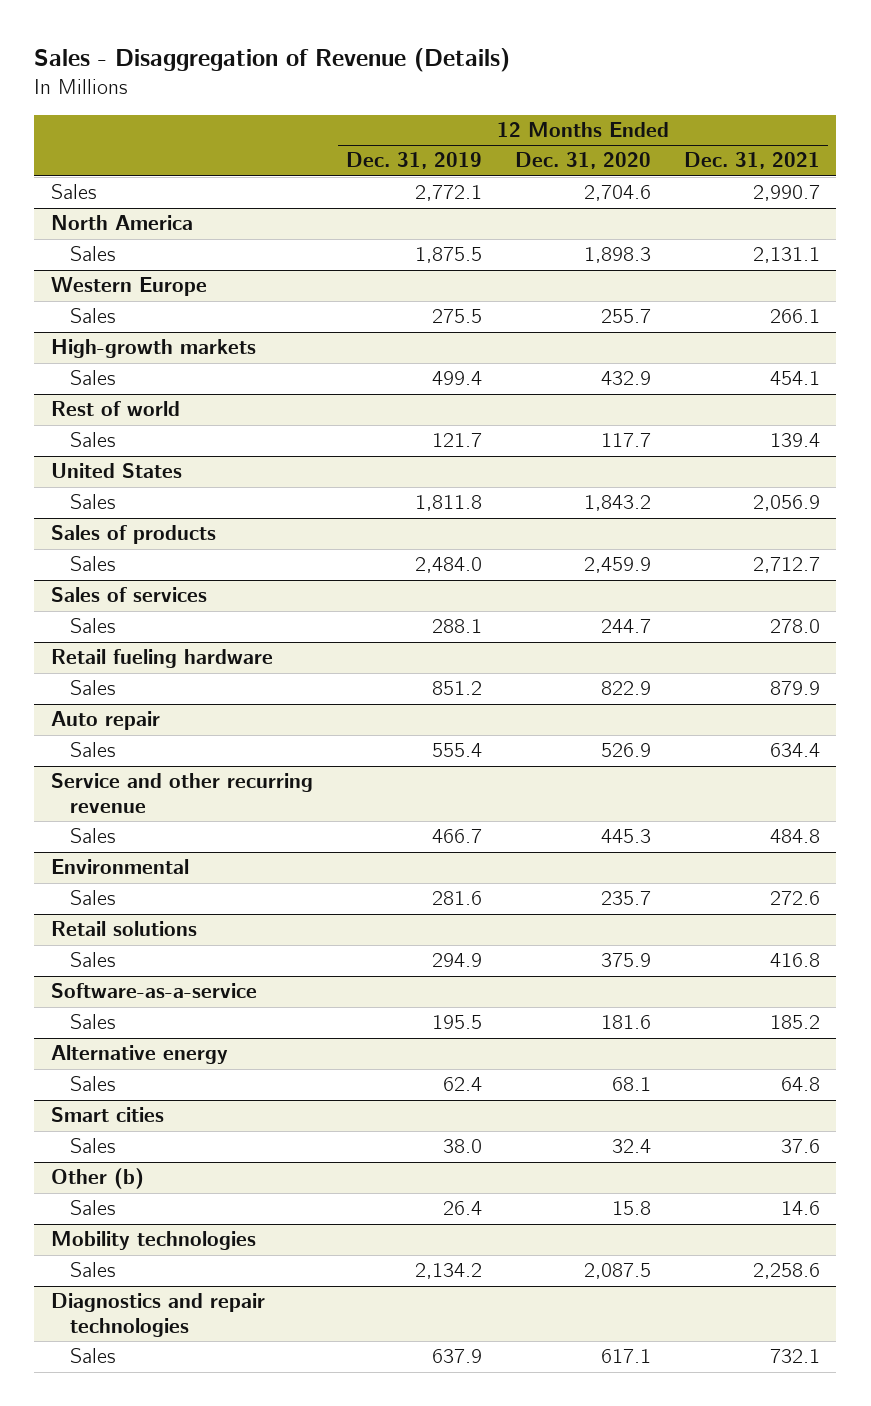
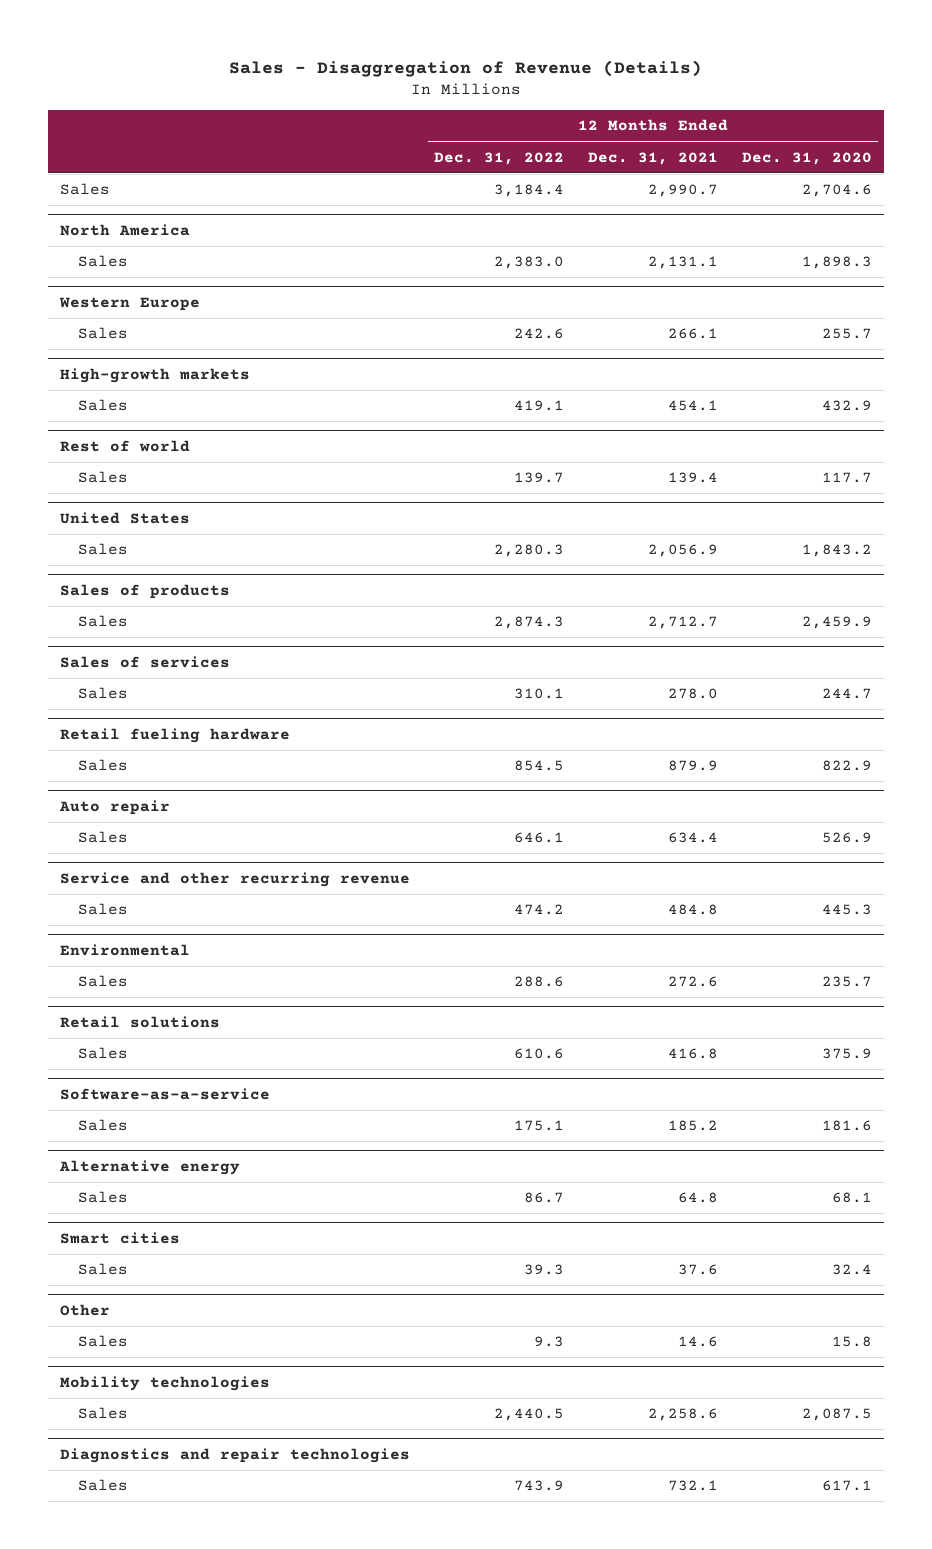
[345,152,482,170] Dec. 31, 2019 -> none
none -> [434,151,565,165] Dec. 31, 2022
[50,1168,144,1190] Other (b) -> [60,1303,111,1316] Other

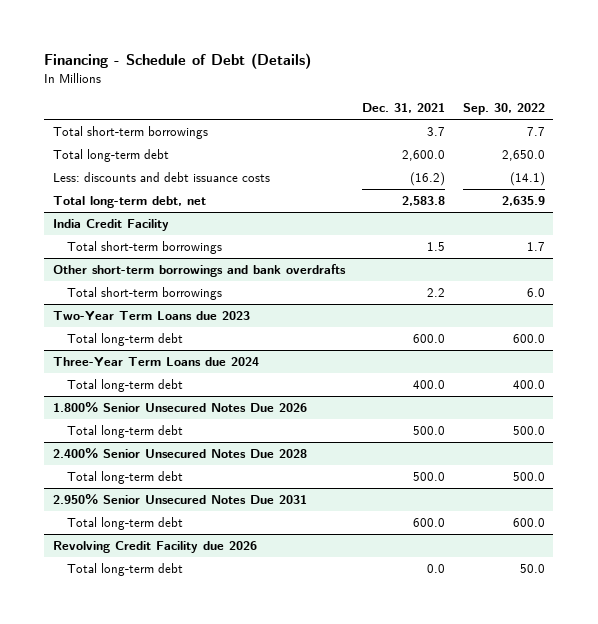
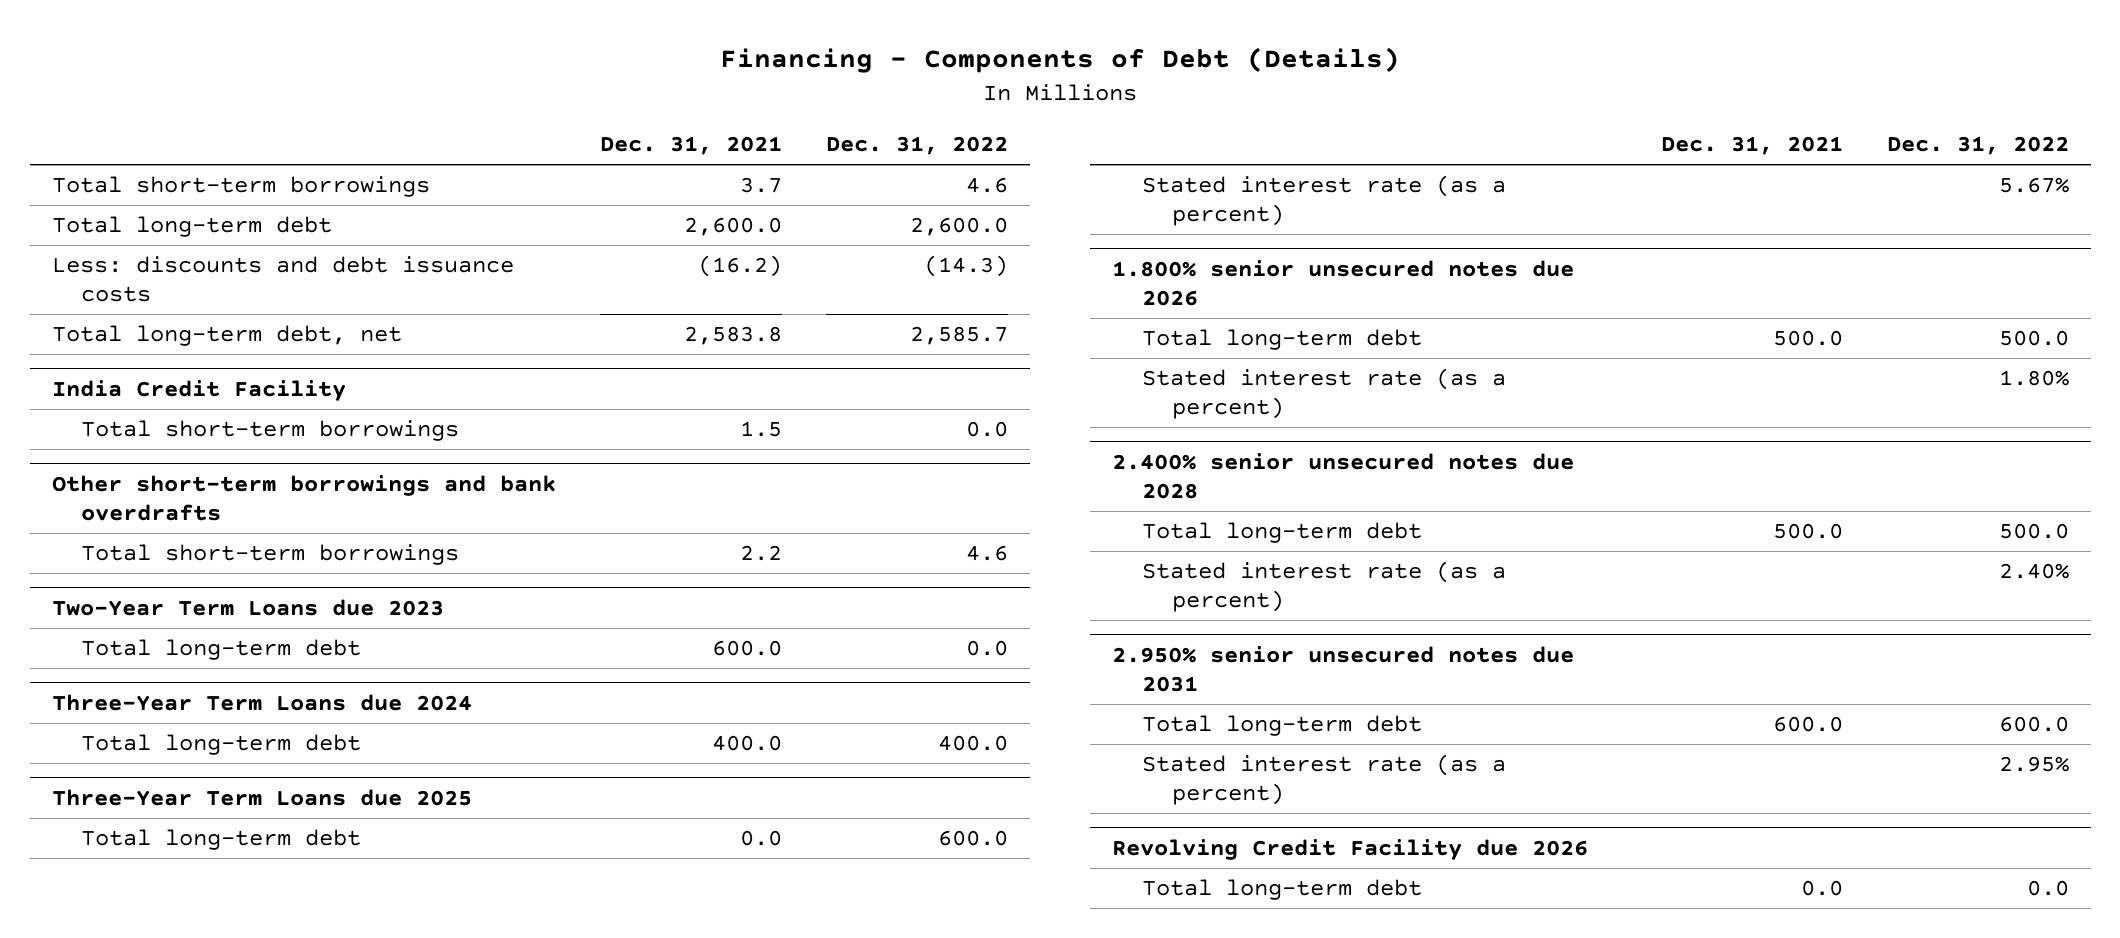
[44,52,312,69] Financing - Schedule of Debt (Details) -> [720,47,1401,74] Financing - Components of Debt (Details)
[462,102,545,115] Sep. 30, 2022 -> none
none -> [825,136,1008,156] Dec. 31, 2022
none -> [51,788,472,806] Three-Year Term Loans due 2025
none -> [81,829,362,851] Total long-term debt
none -> [1142,175,1507,227] Stated interest rate (as a percent)
[52,402,307,413] 1.800% Senior Unsecured Notes Due 2026 -> [1112,259,1575,306] 1.800% senior unsecured notes due 2026
none -> [1142,368,1507,420] Stated interest rate (as a percent)
[52,448,307,459] 2.400% Senior Unsecured Notes Due 2028 -> [1112,452,1575,499] 2.400% senior unsecured notes due 2028
none -> [1142,561,1507,613] Stated interest rate (as a percent)
[52,494,307,505] 2.950% Senior Unsecured Notes Due 2031 -> [1112,645,1575,692] 2.950% senior unsecured notes due 2031
none -> [1142,754,1507,806] Stated interest rate (as a percent)

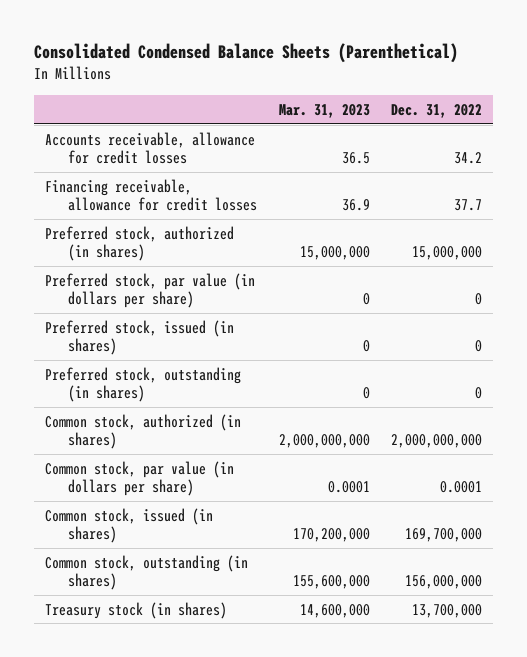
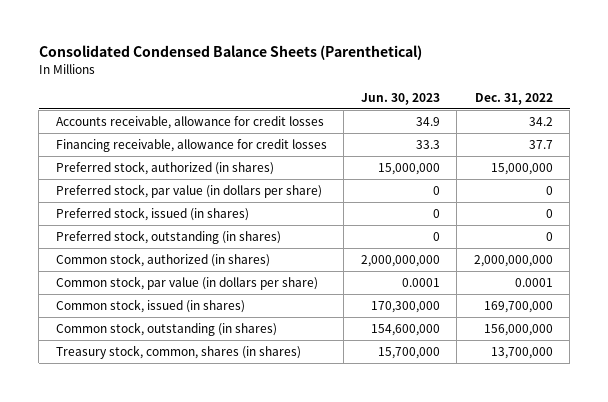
[278,103,370,118] Mar. 31, 2023 -> none
none -> [360,92,440,105] Jun. 30, 2023
[44,601,227,619] Treasury stock (in shares) -> [55,344,301,359] Treasury stock, common, shares (in shares)

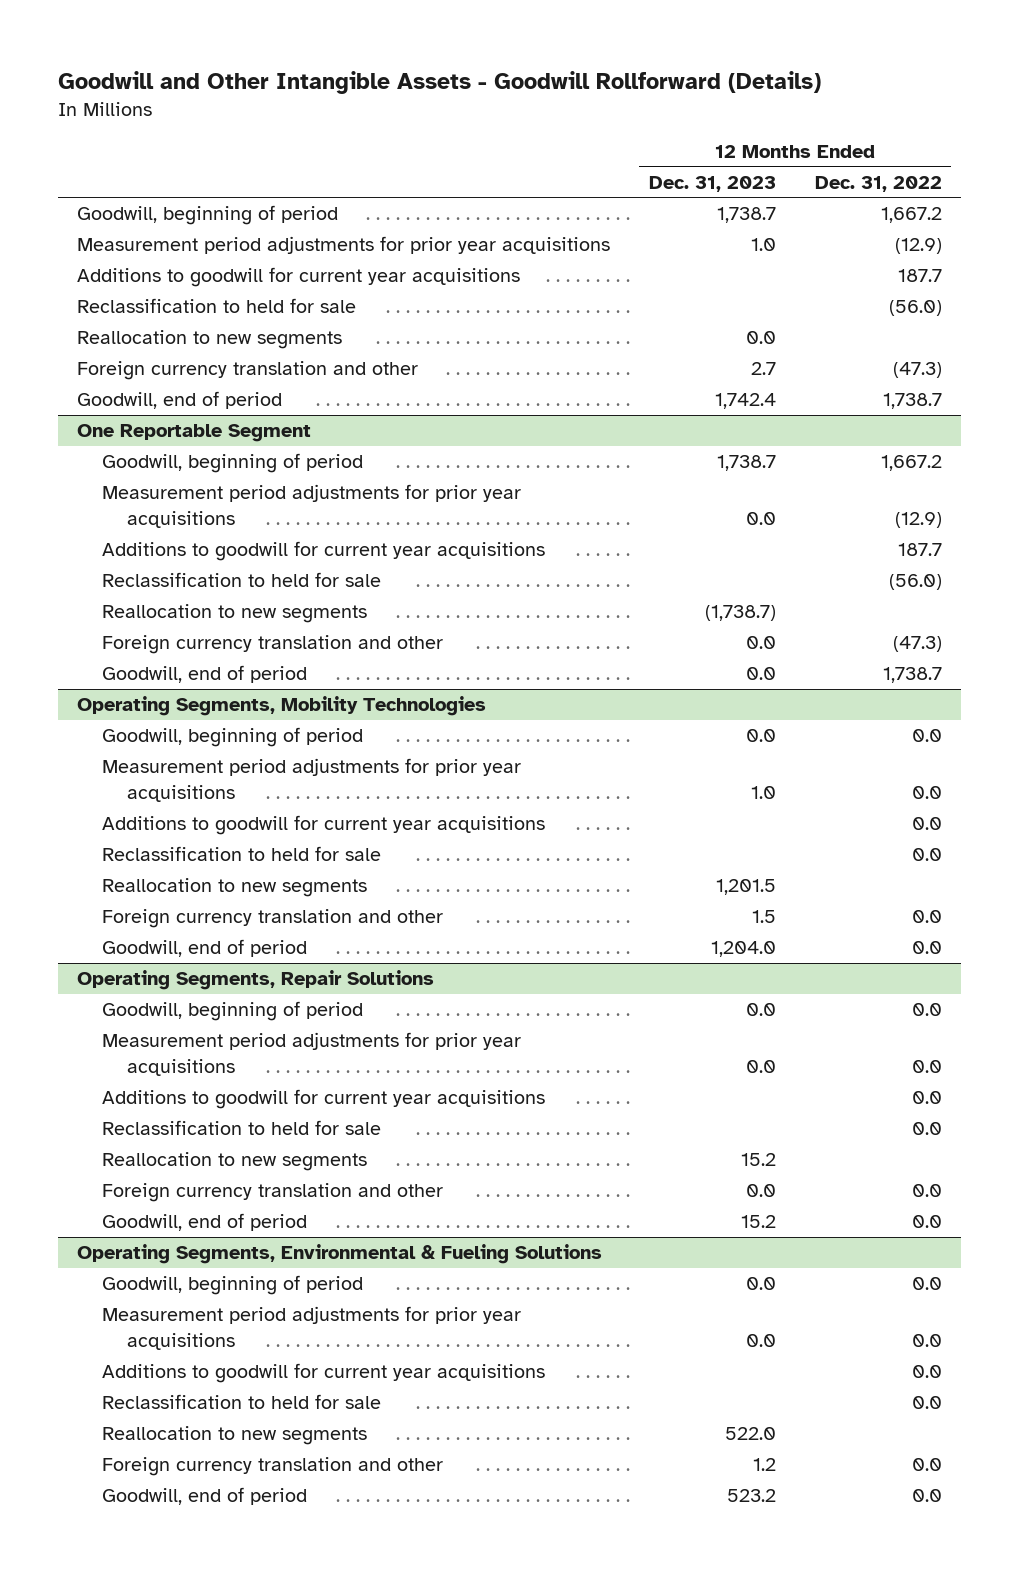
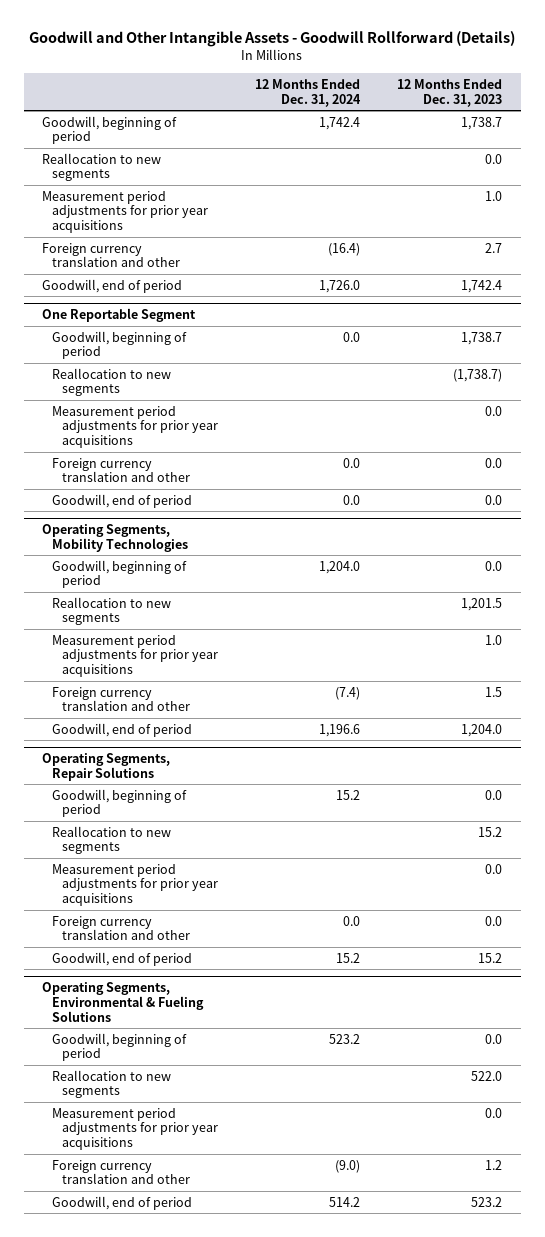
[814,175,942,192] Dec. 31, 2022 -> none
none -> [255,78,362,107] 12 Months Ended Dec. 31, 2024
[77,267,521,288] Additions to goodwill for current year acquisitions -> none
[77,298,357,314] Reclassification to held for sale -> none
[77,236,611,255] Measurement period adjustments for prior year acquisitions -> [42,190,209,234] Measurement period adjustments for prior year acquisitions
[101,541,545,562] Additions to goodwill for current year acquisitions -> none
[101,572,381,588] Reclassification to held for sale -> none
[101,484,521,529] Measurement period adjustments for prior year acquisitions -> [52,405,219,449] Measurement period adjustments for prior year acquisitions
[101,815,545,836] Additions to goodwill for current year acquisitions -> none
[101,846,381,862] Reclassification to held for sale -> none
[101,758,521,803] Measurement period adjustments for prior year acquisitions -> [52,634,219,678] Measurement period adjustments for prior year acquisitions
[101,1089,545,1110] Additions to goodwill for current year acquisitions -> none
[101,1120,381,1136] Reclassification to held for sale -> none
[101,1032,521,1077] Measurement period adjustments for prior year acquisitions -> [52,863,219,907] Measurement period adjustments for prior year acquisitions
[101,1363,545,1384] Additions to goodwill for current year acquisitions -> none
[101,1394,381,1410] Reclassification to held for sale -> none
[101,1306,521,1351] Measurement period adjustments for prior year acquisitions -> [52,1107,219,1151] Measurement period adjustments for prior year acquisitions

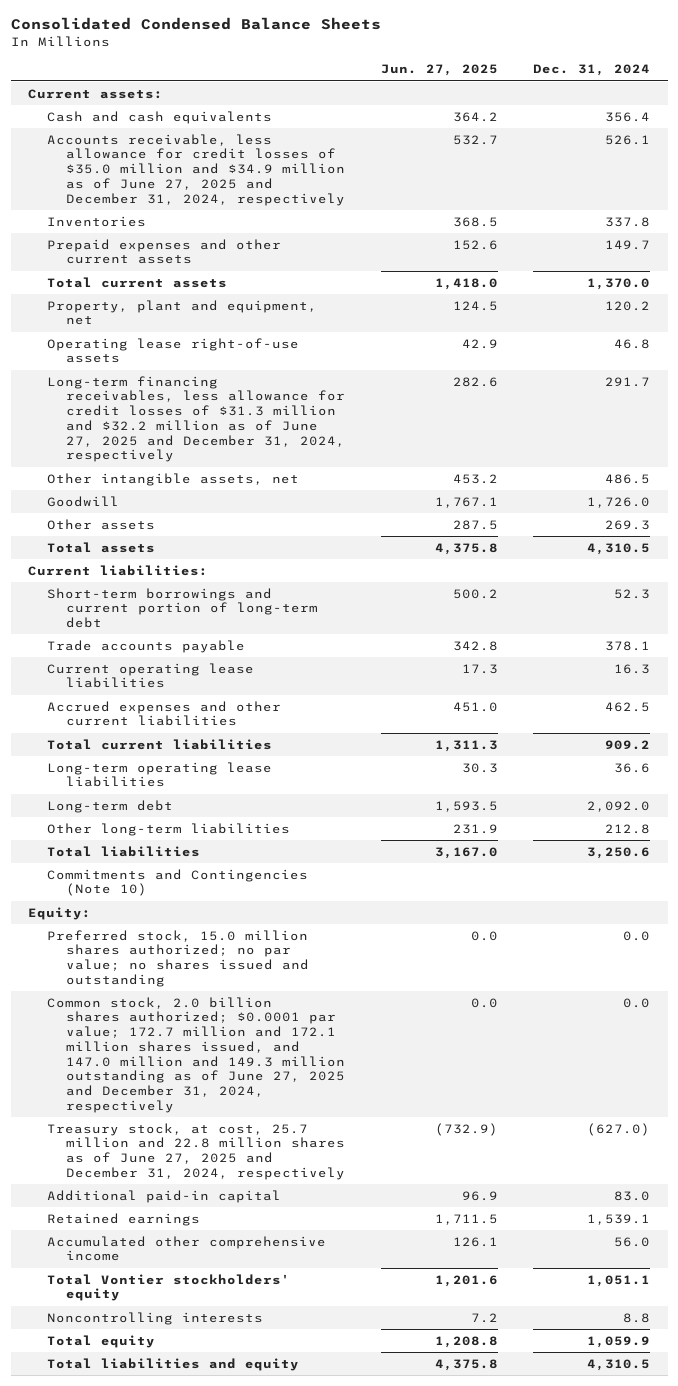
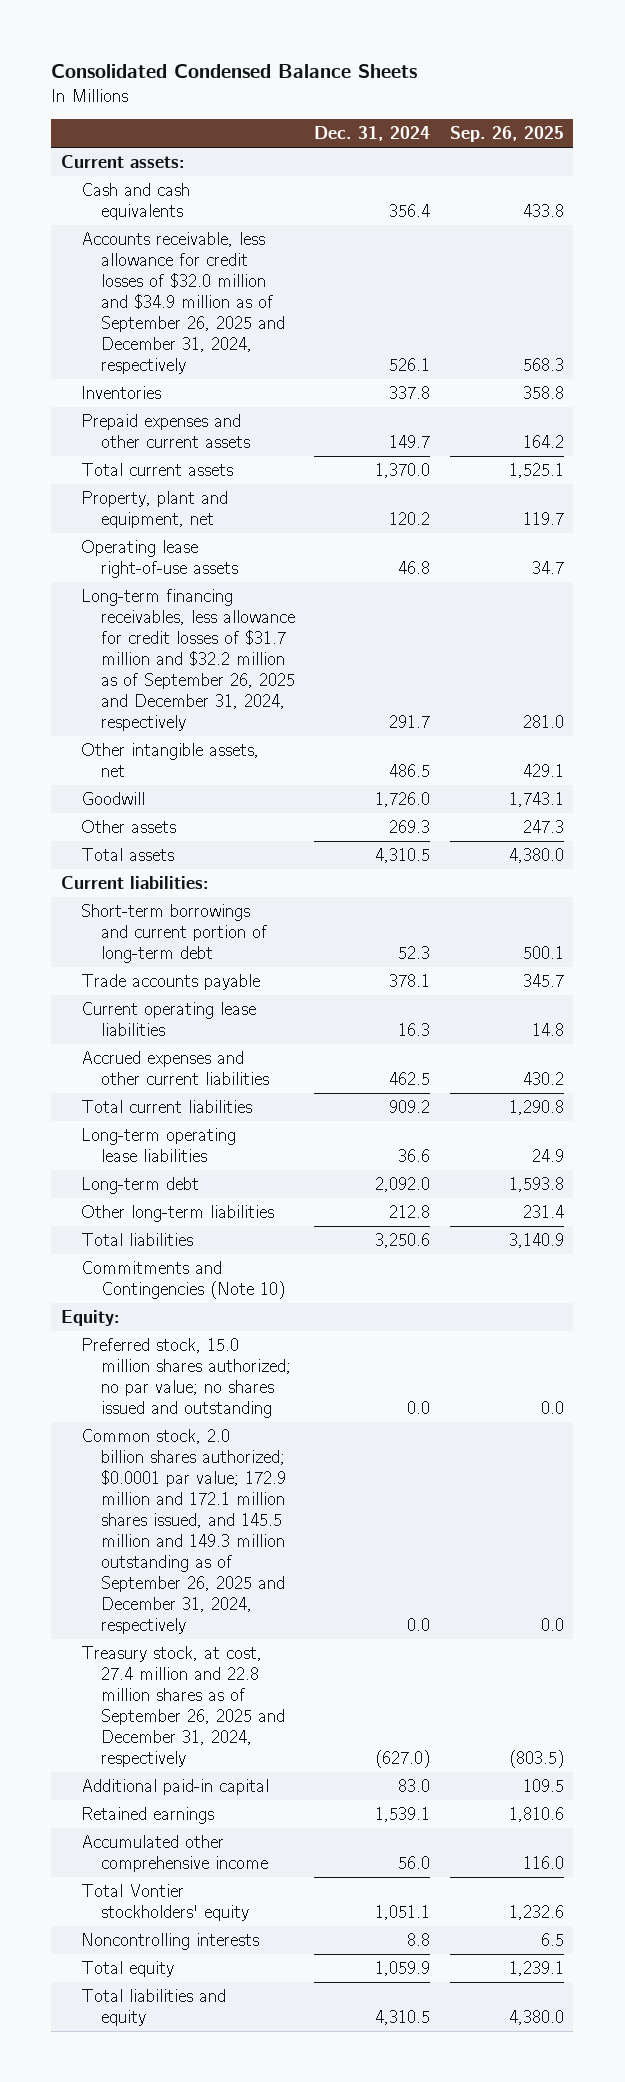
[380,64,498,77] Jun. 27, 2025 -> none
none -> [449,126,564,143] Sep. 26, 2025
[47,133,346,206] Accounts receivable, less allowance for credit losses of $35.0 million and $34.9 million as of June 27, 2025 and December 31, 2024, respectively -> [80,231,285,374] Accounts receivable, less allowance for credit losses of $32.0 million and $34.9 million as of September 26, 2025 and December 31, 2024, respectively
[47,375,346,463] Long-term financing receivables, less allowance for credit losses of $31.3 million and $32.2 million as of June 27, 2025 and December 31, 2024, respectively -> [80,588,295,731] Long-term financing receivables, less allowance for credit losses of $31.7 million and $32.2 million as of September 26, 2025 and December 31, 2024, respectively
[47,996,346,1113] Common stock, 2.0 billion shares authorized; $0.0001 par value; 172.7 million and 172.1 million shares issued, and 147.0 million and 149.3 million outstanding as of June 27, 2025 and December 31, 2024, respectively -> [80,1428,286,1634] Common stock, 2.0 billion shares authorized; $0.0001 par value; 172.9 million and 172.1 million shares issued, and 145.5 million and 149.3 million outstanding as of September 26, 2025 and December 31, 2024, respectively
[47,1122,346,1180] Treasury stock, at cost, 25.7 million and 22.8 million shares as of June 27, 2025 and December 31, 2024, respectively -> [80,1645,285,1767] Treasury stock, at cost, 27.4 million and 22.8 million shares as of September 26, 2025 and December 31, 2024, respectively

